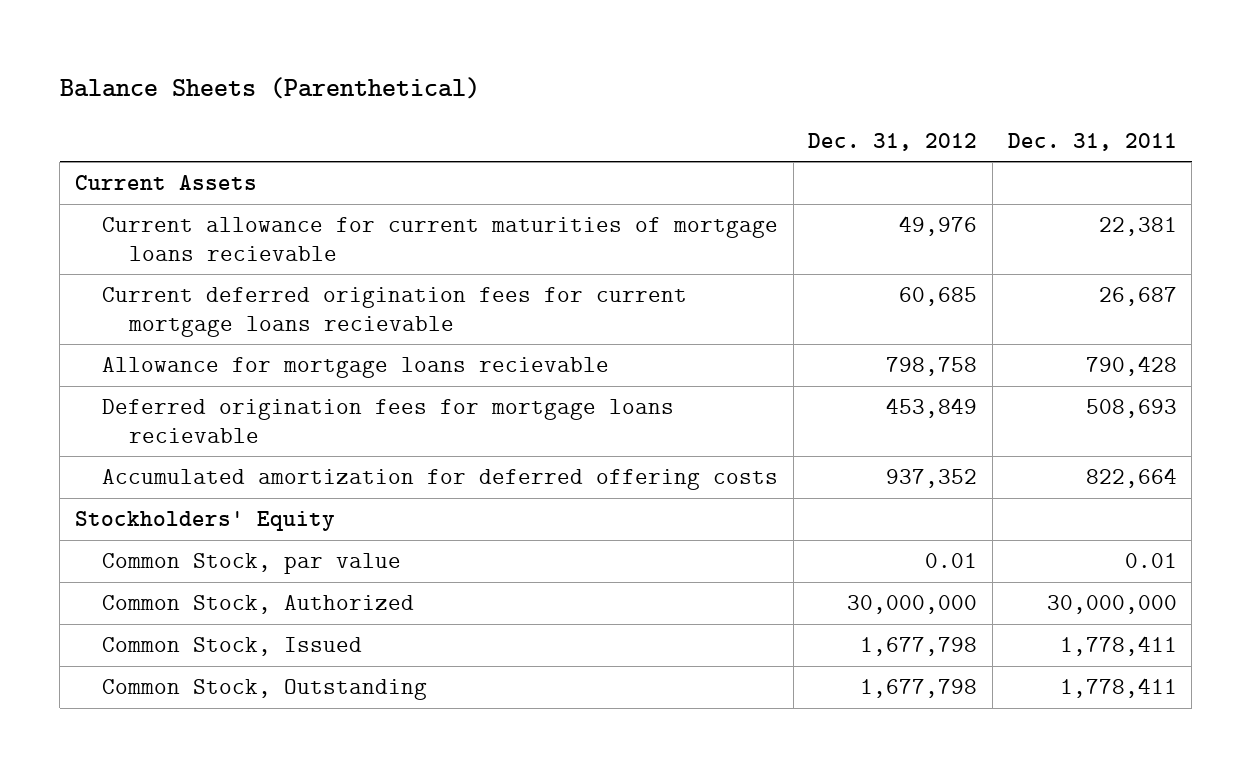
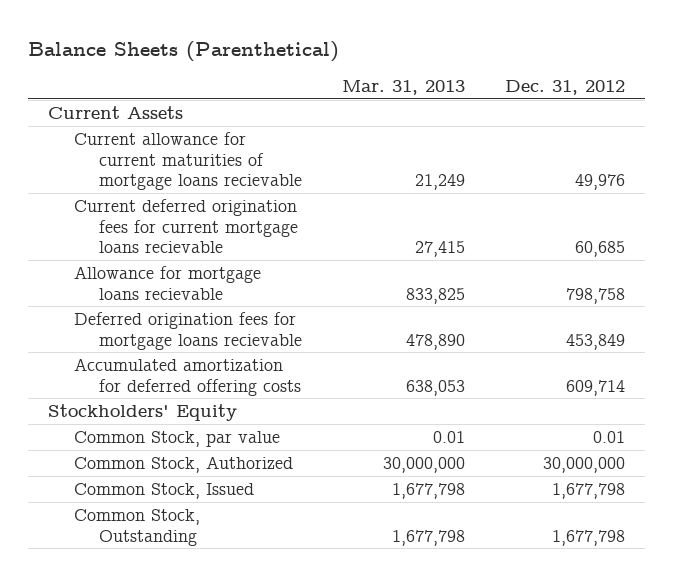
[1007,132,1177,151] Dec. 31, 2011 -> none
none -> [341,79,465,95] Mar. 31, 2013
[886,469,978,489] 937,352 -> [565,379,625,396] 609,714

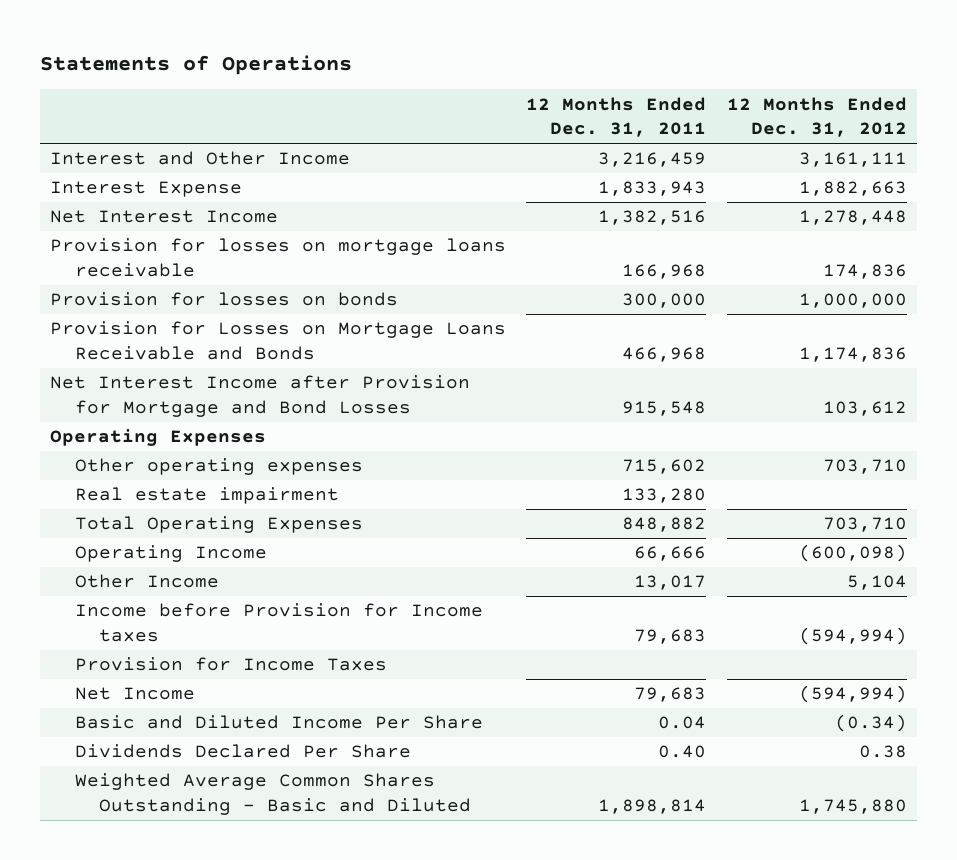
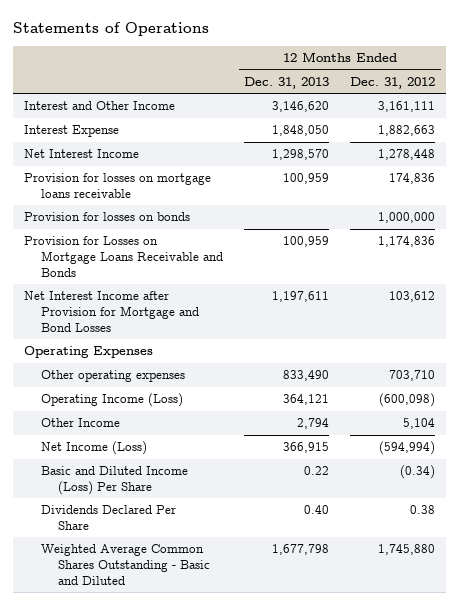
[526,96,707,138] 12 Months Ended Dec. 31, 2011 -> none
none -> [244,76,330,89] Dec. 31, 2013
[74,487,339,505] Real estate impairment -> none
[74,516,363,534] Total Operating Expenses -> none
[74,545,267,563] Operating Income -> [41,393,184,408] Operating Income (Loss)
[74,603,483,643] Income before Provision for Income taxes -> none
[74,657,387,672] Provision for Income Taxes -> none
[74,687,195,701] Net Income -> [41,441,148,456] Net Income (Loss)
[74,715,483,730] Basic and Diluted Income Per Share -> [41,466,189,495] Basic and Diluted Income (Loss) Per Share

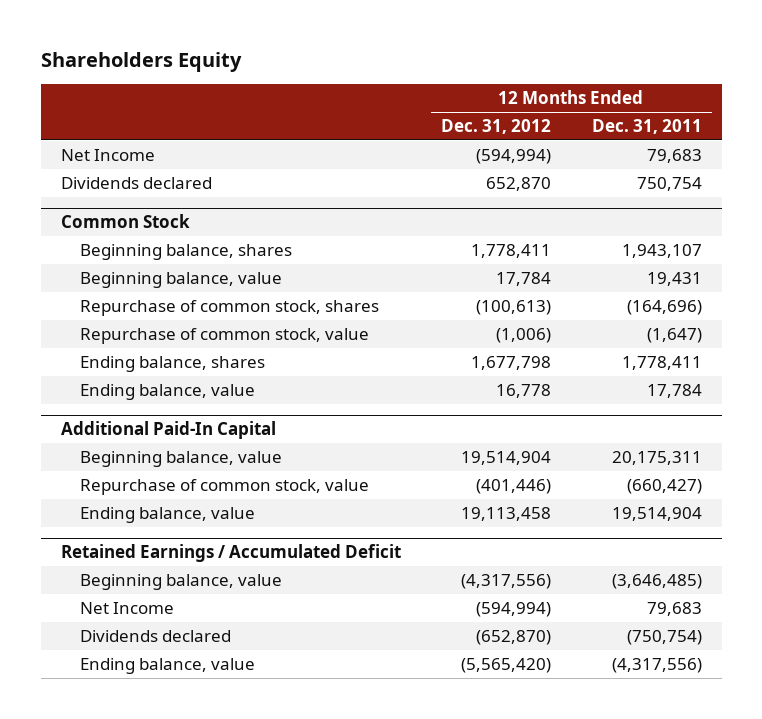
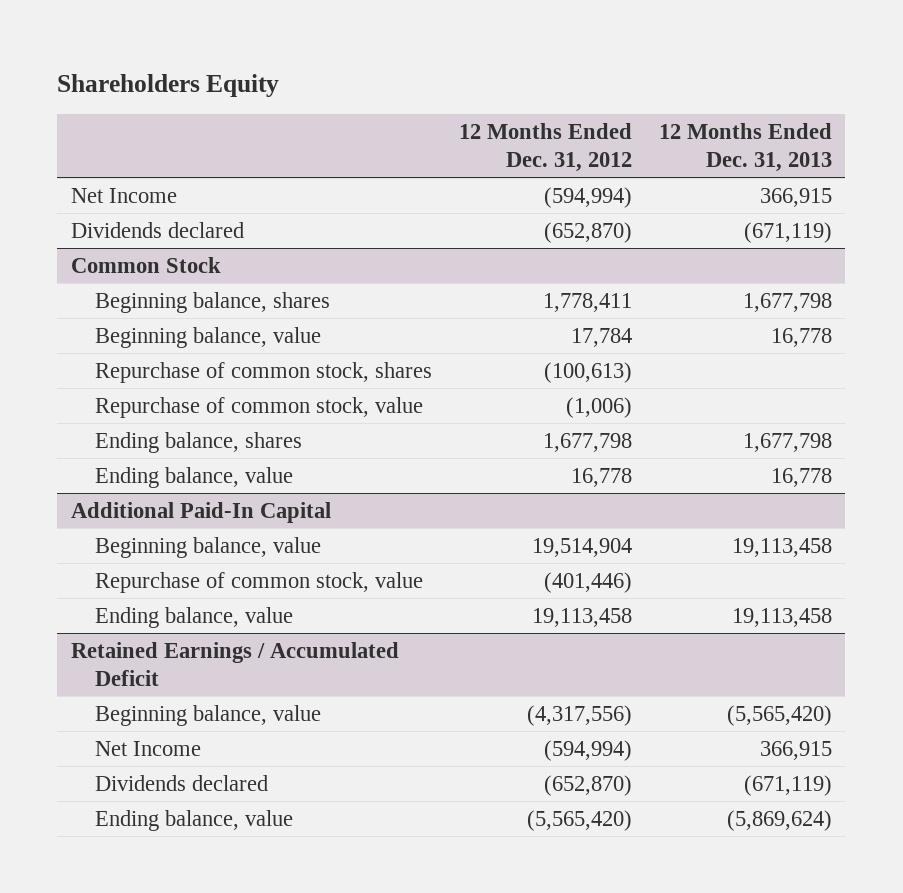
[591,119,702,135] Dec. 31, 2011 -> none
none -> [658,123,832,172] 12 Months Ended Dec. 31, 2013
[486,176,552,191] 652,870 -> [544,221,633,243] (652,870)

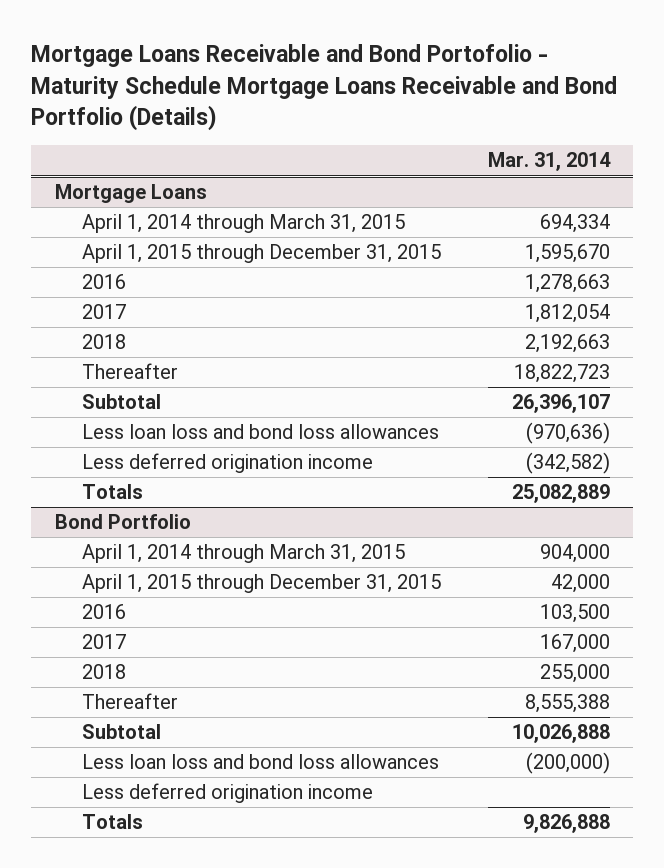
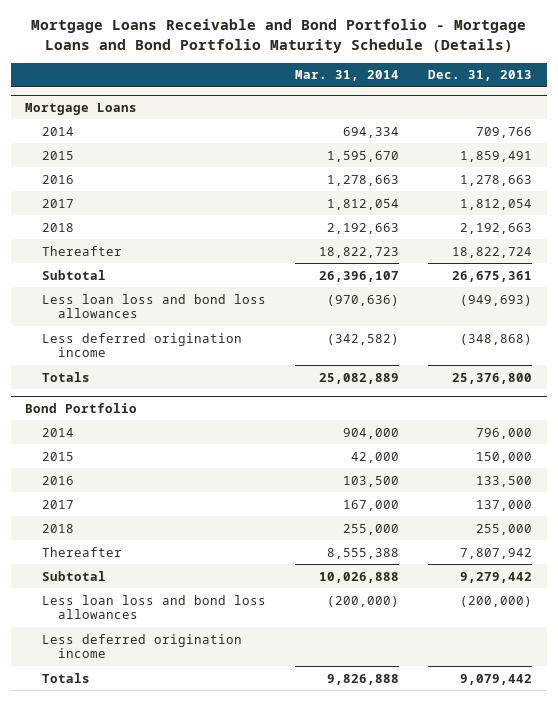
[31,44,618,131] Mortgage Loans Receivable and Bond Portofolio - Maturity Schedule Mortgage Loans Receivable and Bond Portfolio (Details) -> [30,19,526,53] Mortgage Loans Receivable and Bond Portfolio - Mortgage Loans and Bond Portfolio Maturity Schedule (Details)
none -> [428,70,533,82] Dec. 31, 2013
[81,214,405,234] April 1, 2014 through March 31, 2015 -> [41,126,74,136] 2014
[81,244,441,264] April 1, 2015 through December 31, 2015 -> [41,150,74,160] 2015
[81,544,405,564] April 1, 2014 through March 31, 2015 -> [41,427,74,437] 2014
[81,574,441,594] April 1, 2015 through December 31, 2015 -> [41,451,74,461] 2015

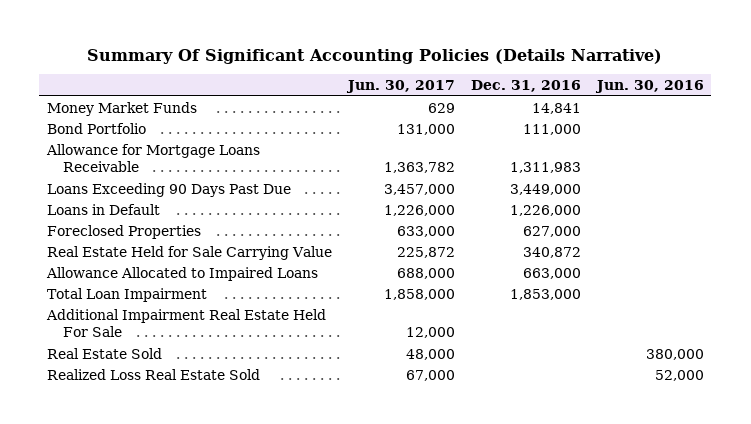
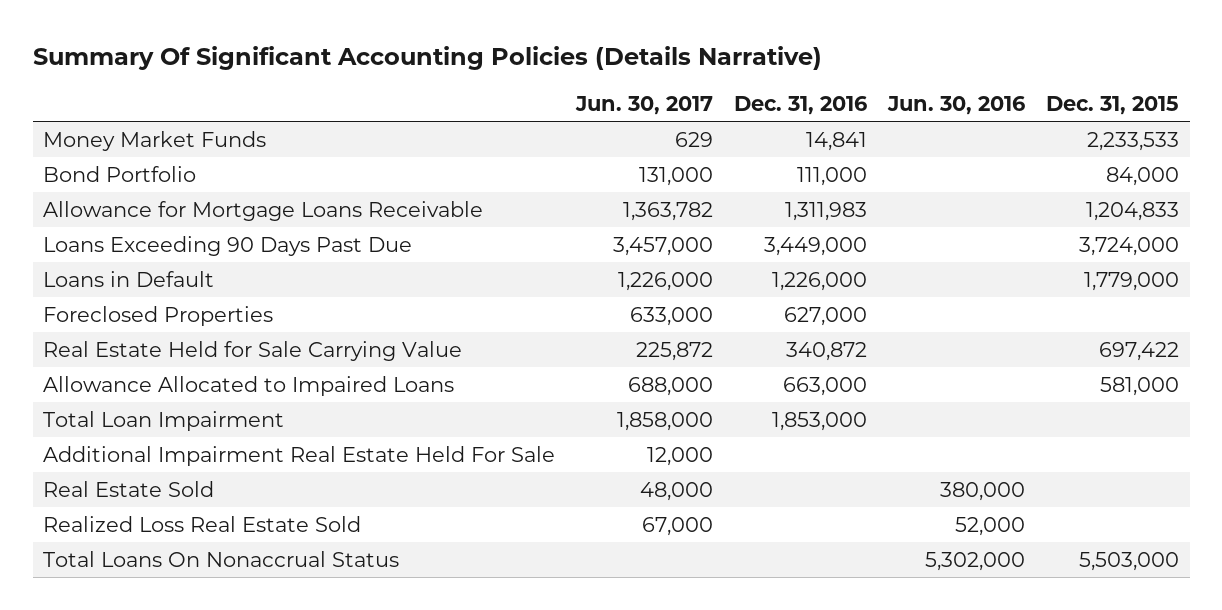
none -> [1046,96,1180,116] Dec. 31, 2015
none -> [43,550,400,567] Total Loans On Nonaccrual Status

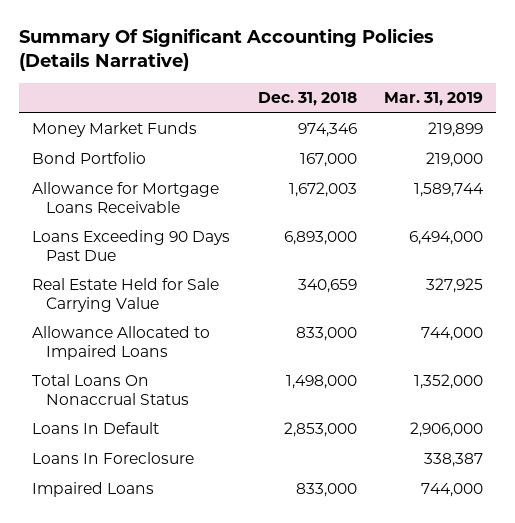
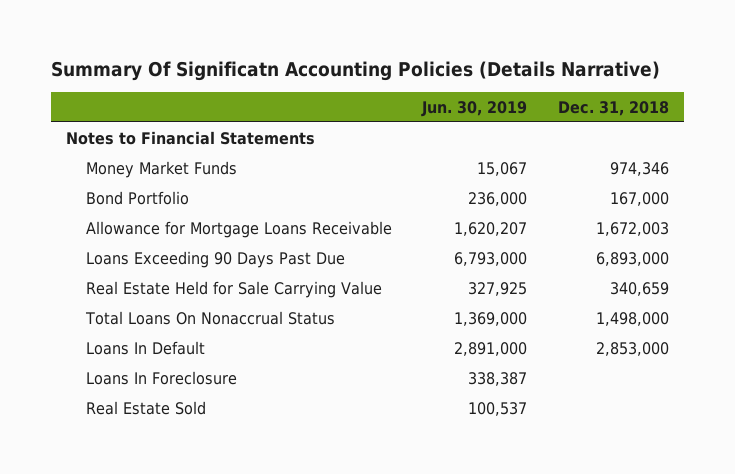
[18,27,434,72] Summary Of Significant Accounting Policies (Details Narrative) -> [50,60,660,81] Summary Of Significatn Accounting Policies (Details Narrative)
[383,92,483,107] Mar. 31, 2019 -> none
none -> [421,100,528,117] Jun. 30, 2019
none -> [65,130,315,145] Notes to Financial Statements
[32,326,211,361] Allowance Allocated to Impaired Loans -> none
[32,482,155,498] Impaired Loans -> none
none -> [85,400,206,415] Real Estate Sold

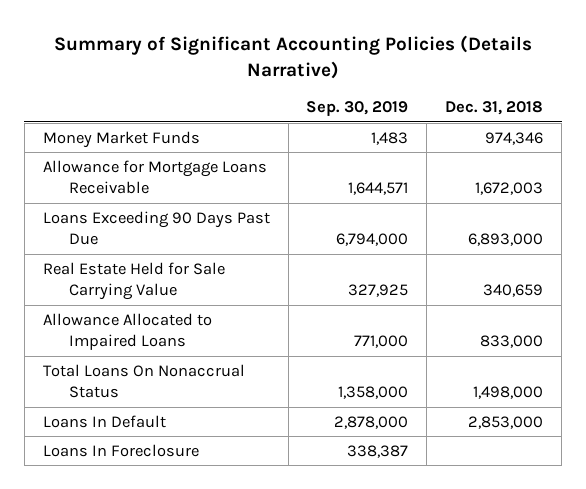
[50,60,660,81] Summary Of Significatn Accounting Policies (Details Narrative) -> [53,35,532,79] Summary of Significant Accounting Policies (Details Narrative)
[421,100,528,117] Jun. 30, 2019 -> none
none -> [306,101,409,117] Sep. 30, 2019
[65,130,315,145] Notes to Financial Statements -> none
[85,190,189,205] Bond Portfolio -> none
none -> [42,312,212,351] Allowance Allocated to Impaired Loans
[85,400,206,415] Real Estate Sold -> none

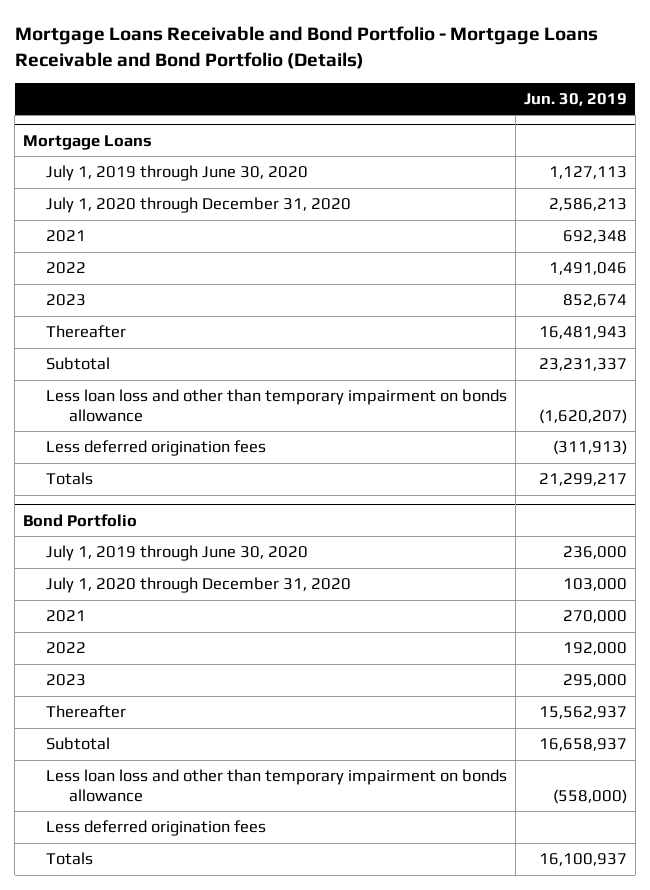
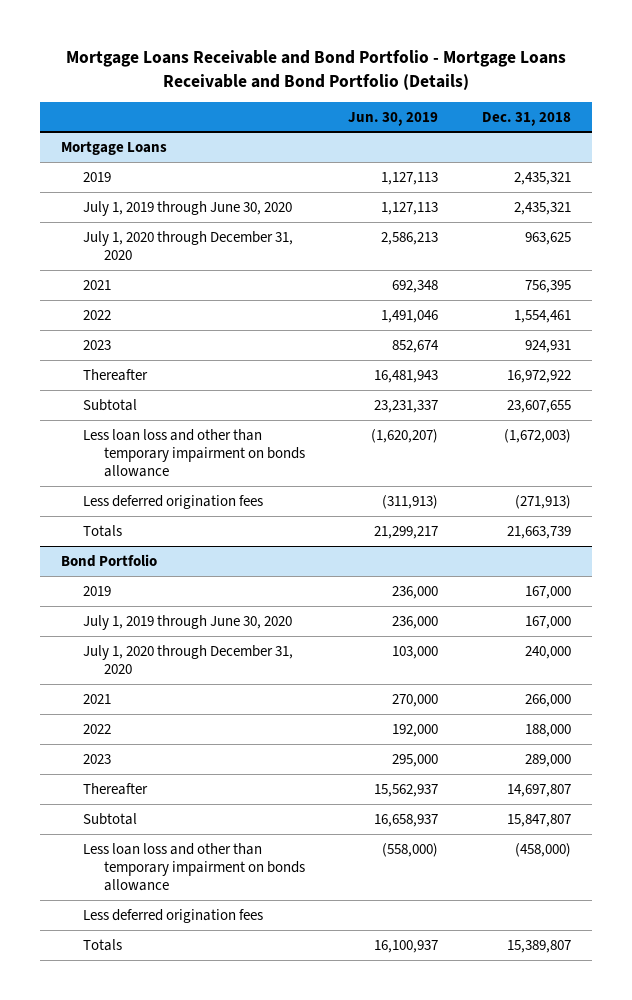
none -> [481,111,571,126] Dec. 31, 2018
none -> [82,171,111,182] 2019
none -> [82,585,111,596] 2019

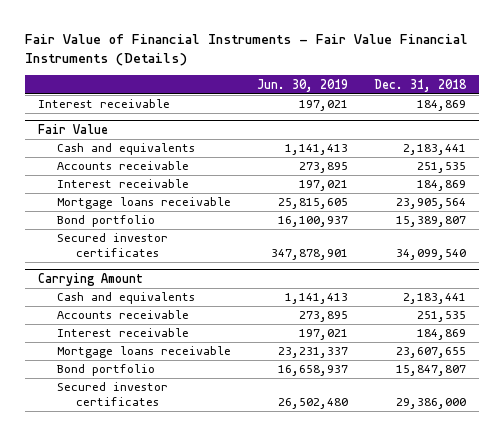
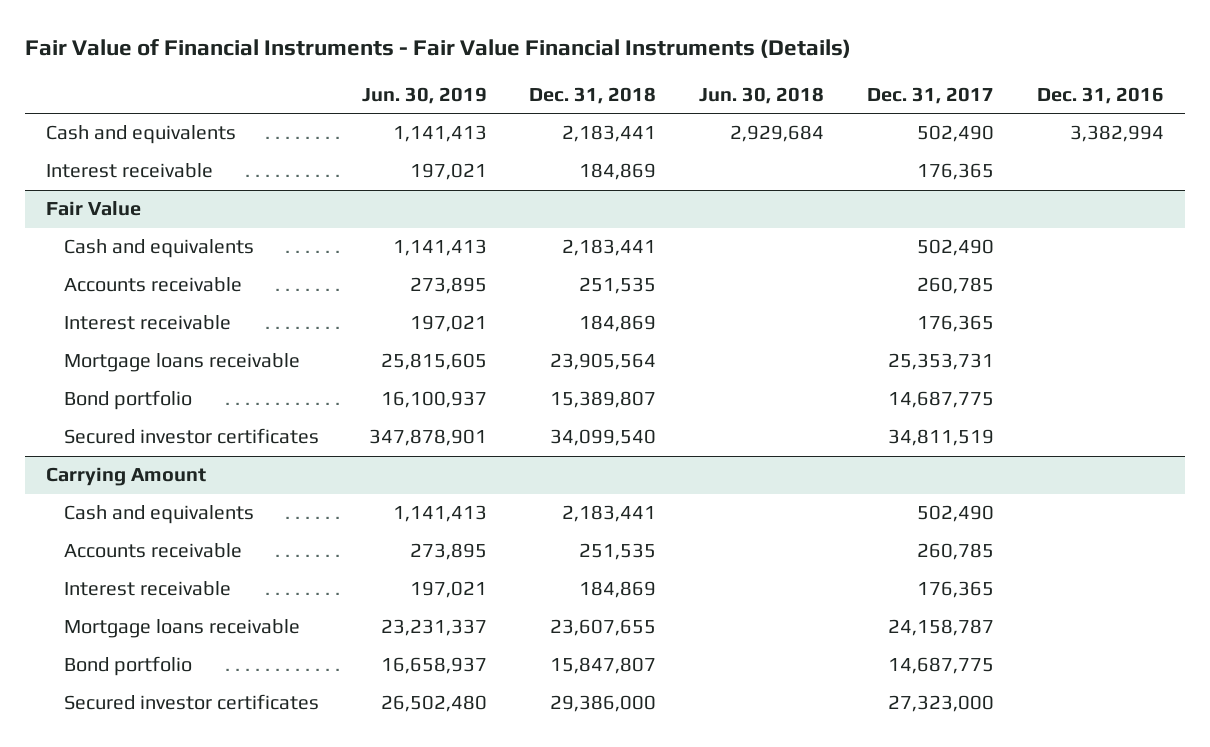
none -> [699,86,825,104] Jun. 30, 2018
none -> [867,86,995,104] Dec. 31, 2017
none -> [1036,86,1164,104] Dec. 31, 2016
none -> [46,125,237,145] Cash and equivalents

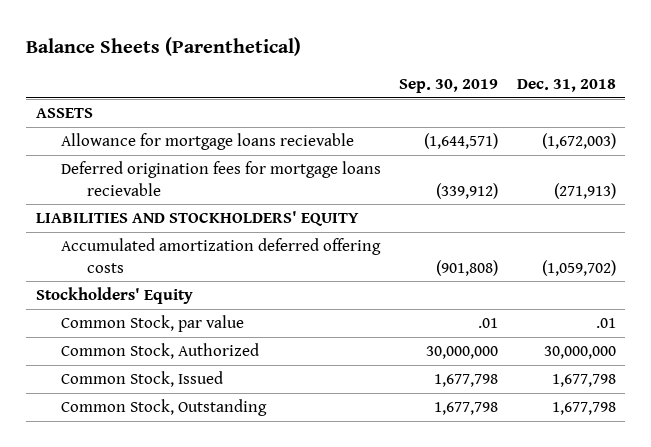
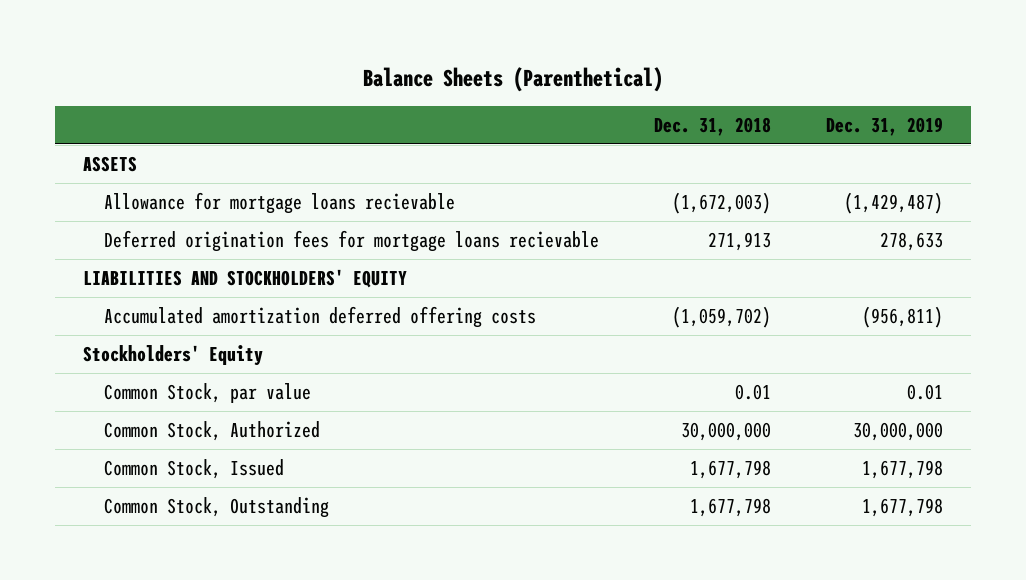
[399,79,499,94] Sep. 30, 2019 -> none
none -> [826,116,944,136] Dec. 31, 2019
[553,182,616,199] (271,913) -> [708,231,772,251] 271,913
[595,318,616,329] .01 -> [735,383,772,400] 0.01

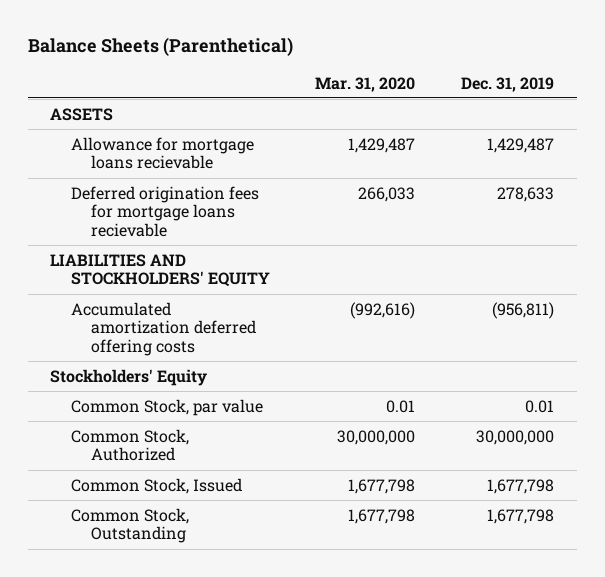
[654,116,772,136] Dec. 31, 2018 -> none
none -> [315,76,416,92] Mar. 31, 2020
[844,191,944,214] (1,429,487) -> [487,137,555,153] 1,429,487

